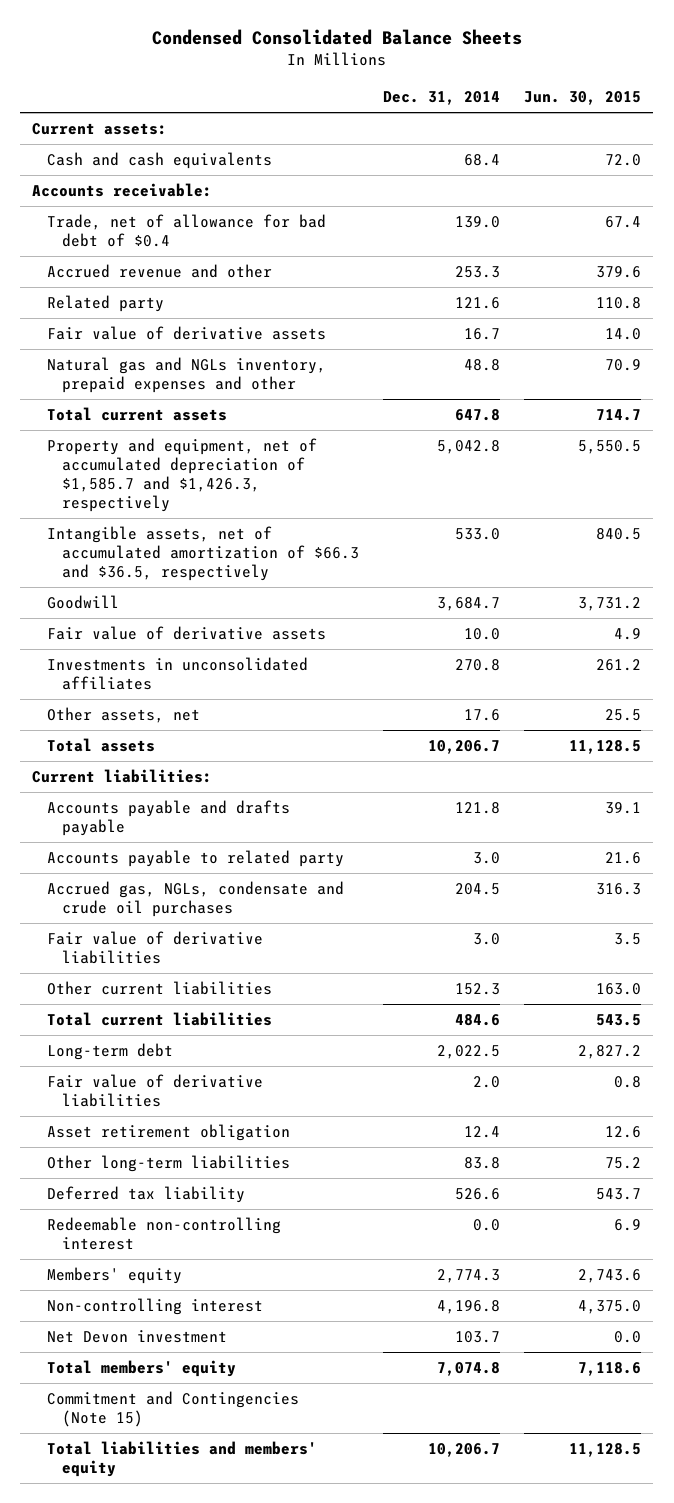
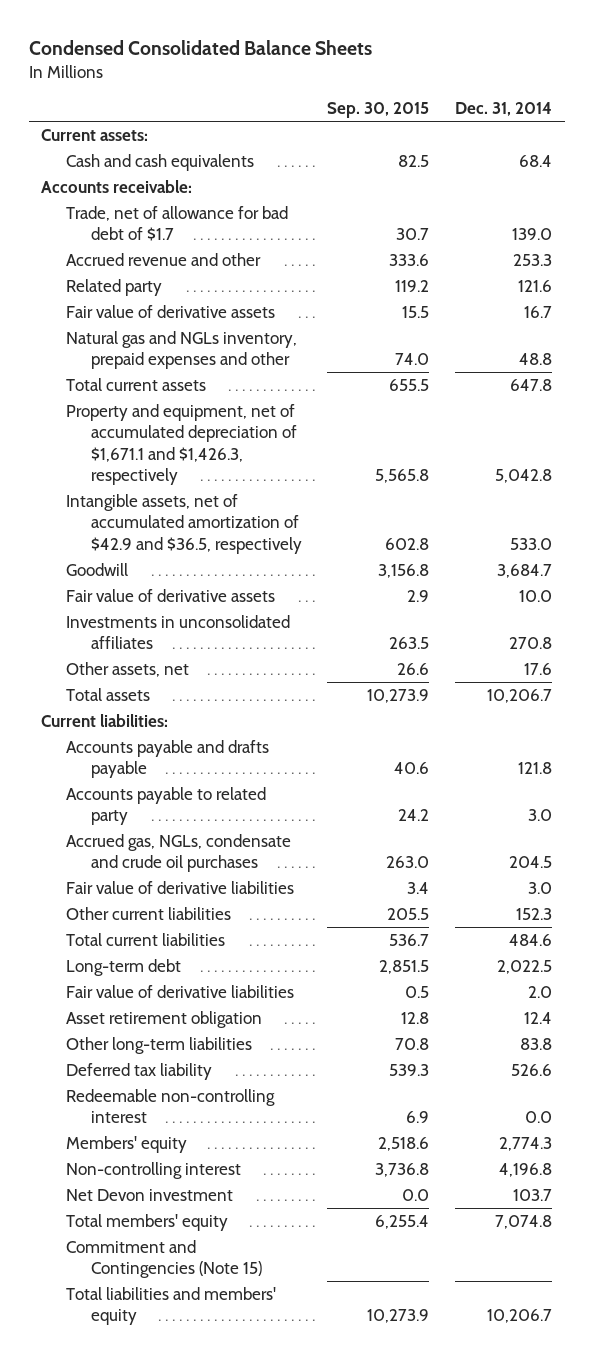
[524,90,642,105] Jun. 30, 2015 -> none
none -> [327,102,430,119] Sep. 30, 2015
[46,214,326,247] Trade, net of allowance for bad debt of $0.4 -> [66,205,289,242] Trade, net of allowance for bad debt of $1.7
[46,438,317,512] Property and equipment, net of accumulated depreciation of $1,585.7 and $1,426.3, respectively -> [66,403,297,486] Property and equipment, net of accumulated depreciation of $1,671.1 and $1,426.3, respectively
[46,526,359,581] Intangible assets, net of accumulated amortization of $66.3 and $36.5, respectively -> [66,493,302,554] Intangible assets, net of accumulated amortization of $42.9 and $36.5, respectively

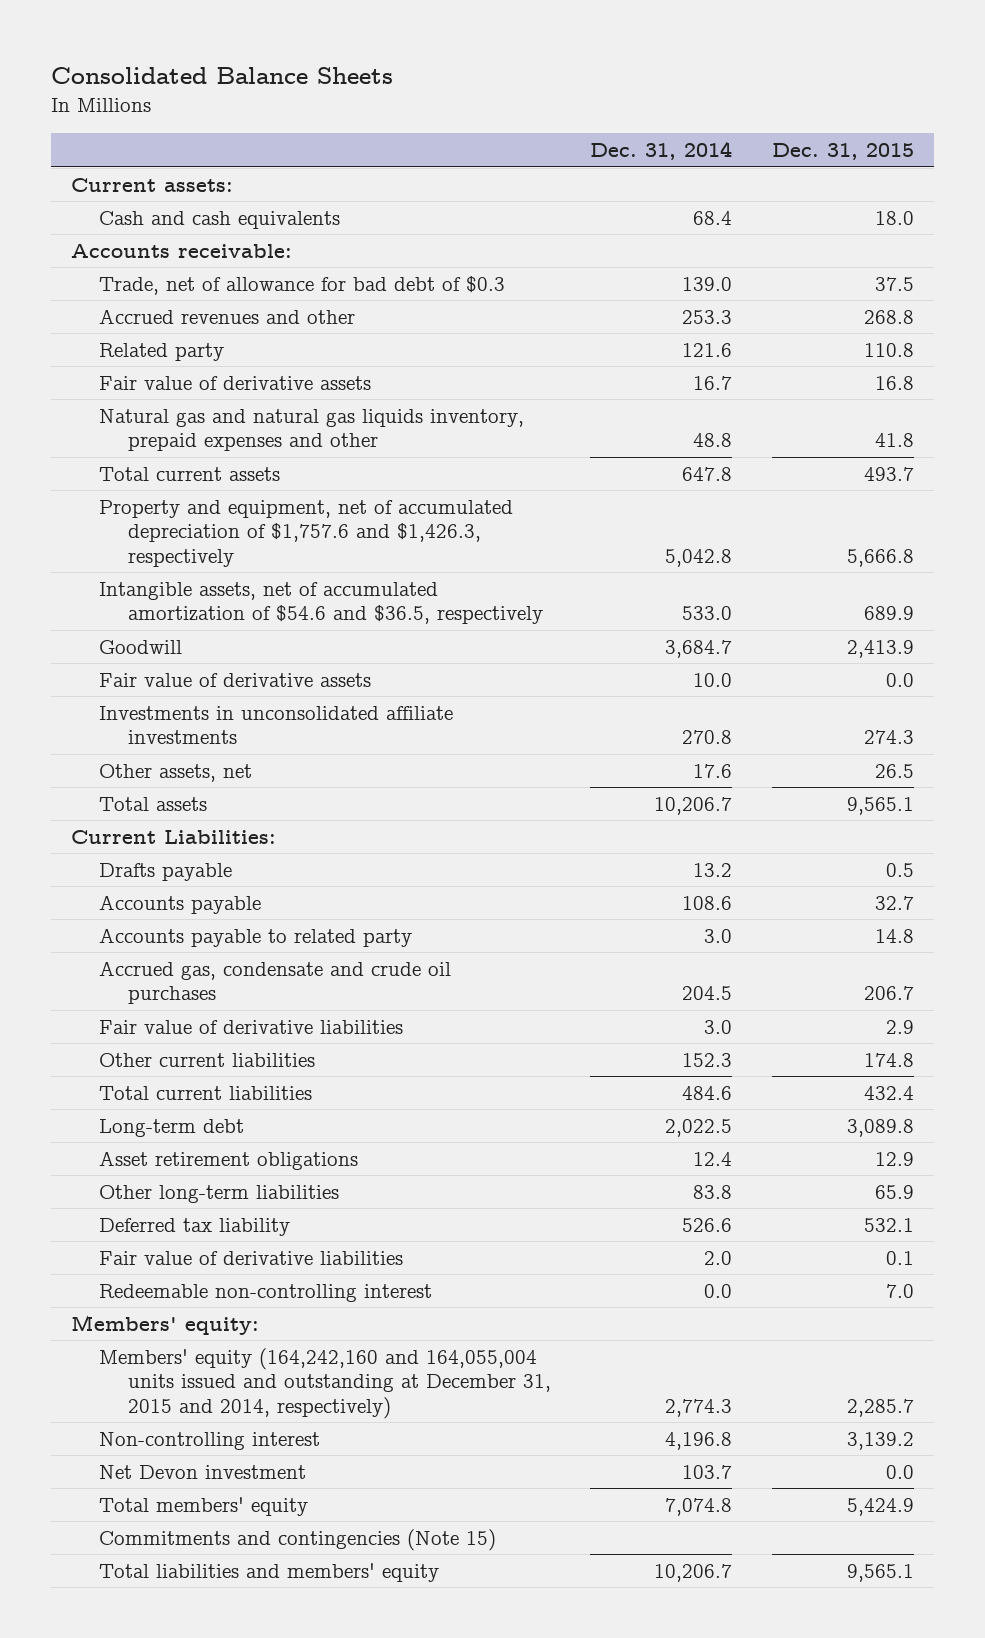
[28,40,372,56] Condensed Consolidated Balance Sheets -> [51,66,394,84] Consolidated Balance Sheets
[327,102,430,119] Sep. 30, 2015 -> none
none -> [772,143,915,161] Dec. 31, 2015
[66,205,289,242] Trade, net of allowance for bad debt of $1.7 -> [99,275,506,295] Trade, net of allowance for bad debt of $0.3
[66,252,262,266] Accrued revenue and other -> [99,308,356,324] Accrued revenues and other
[66,330,298,370] Natural gas and NGLs inventory, prepaid expenses and other -> [99,408,525,452] Natural gas and natural gas liquids inventory, prepaid expenses and other
[66,403,297,486] Property and equipment, net of accumulated depreciation of $1,671.1 and $1,426.3, respectively -> [99,499,514,567] Property and equipment, net of accumulated depreciation of $1,757.6 and $1,426.3, respectively
[66,493,302,554] Intangible assets, net of accumulated amortization of $42.9 and $36.5, respectively -> [99,581,543,625] Intangible assets, net of accumulated amortization of $54.6 and $36.5, respectively
[66,614,291,650] Investments in unconsolidated affiliates -> [99,705,454,745] Investments in unconsolidated affiliate investments
[41,713,169,727] Current liabilities: -> [71,829,277,844] Current Liabilities:
none -> [99,862,233,881] Drafts payable
[66,739,270,779] Accounts payable and drafts payable -> [99,894,262,914] Accounts payable
[517,762,552,775] 121.8 -> [682,895,733,910] 108.6
[66,833,292,873] Accrued gas, NGLs, condensate and crude oil purchases -> [99,960,452,1005] Accrued gas, condensate and crude oil purchases
[66,1010,263,1028] Asset retirement obligation -> [99,1150,359,1170] Asset retirement obligations
[66,984,295,998] Fair value of derivative liabilities -> [99,1250,404,1265] Fair value of derivative liabilities
none -> [71,1314,260,1335] Members' equity:
[66,1135,188,1153] Members' equity -> [99,1347,551,1419] Members' equity (164,242,160 and 164,055,004 units issued and outstanding at December 31, 2015 and 2014, respectively)
[66,1239,262,1279] Commitment and Contingencies (Note 15) -> [99,1528,497,1551] Commitments and contingencies (Note 15)

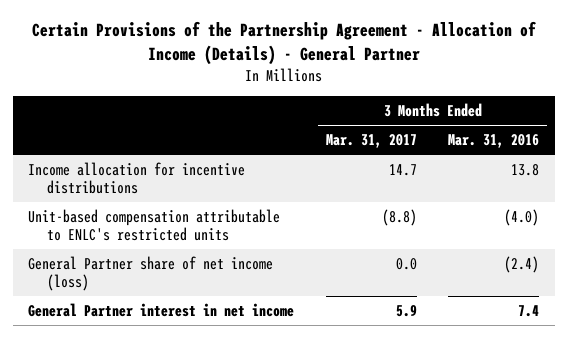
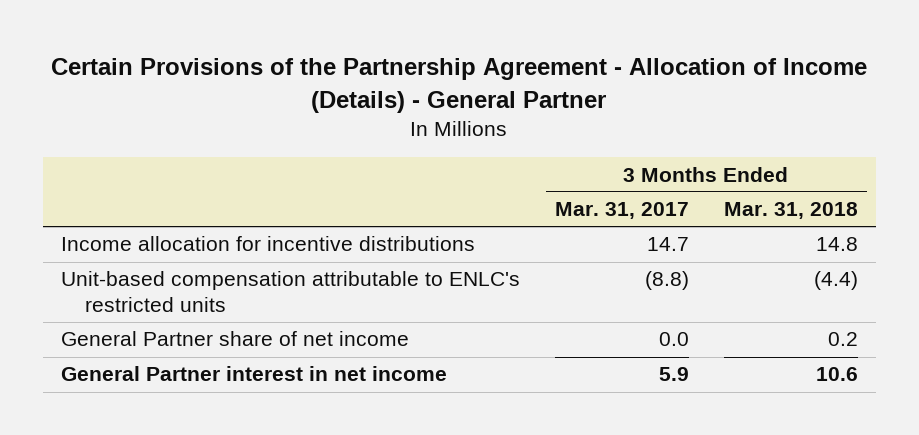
[448,134,540,149] Mar. 31, 2016 -> none
none -> [724,202,859,220] Mar. 31, 2018
[28,255,274,291] General Partner share of net income (loss) -> [60,331,409,347] General Partner share of net income

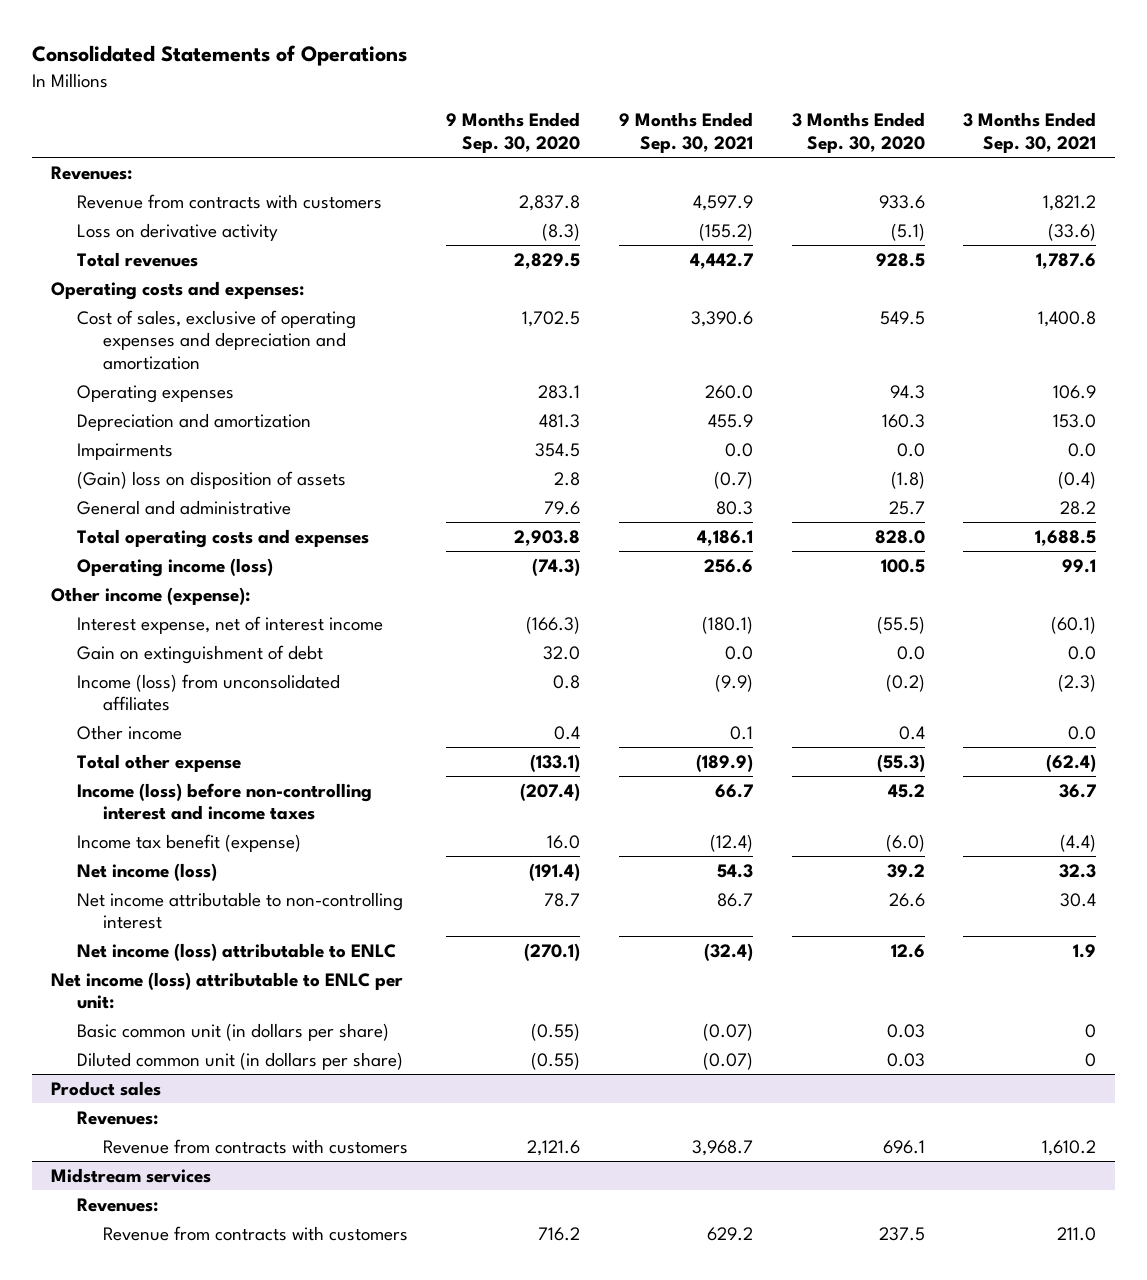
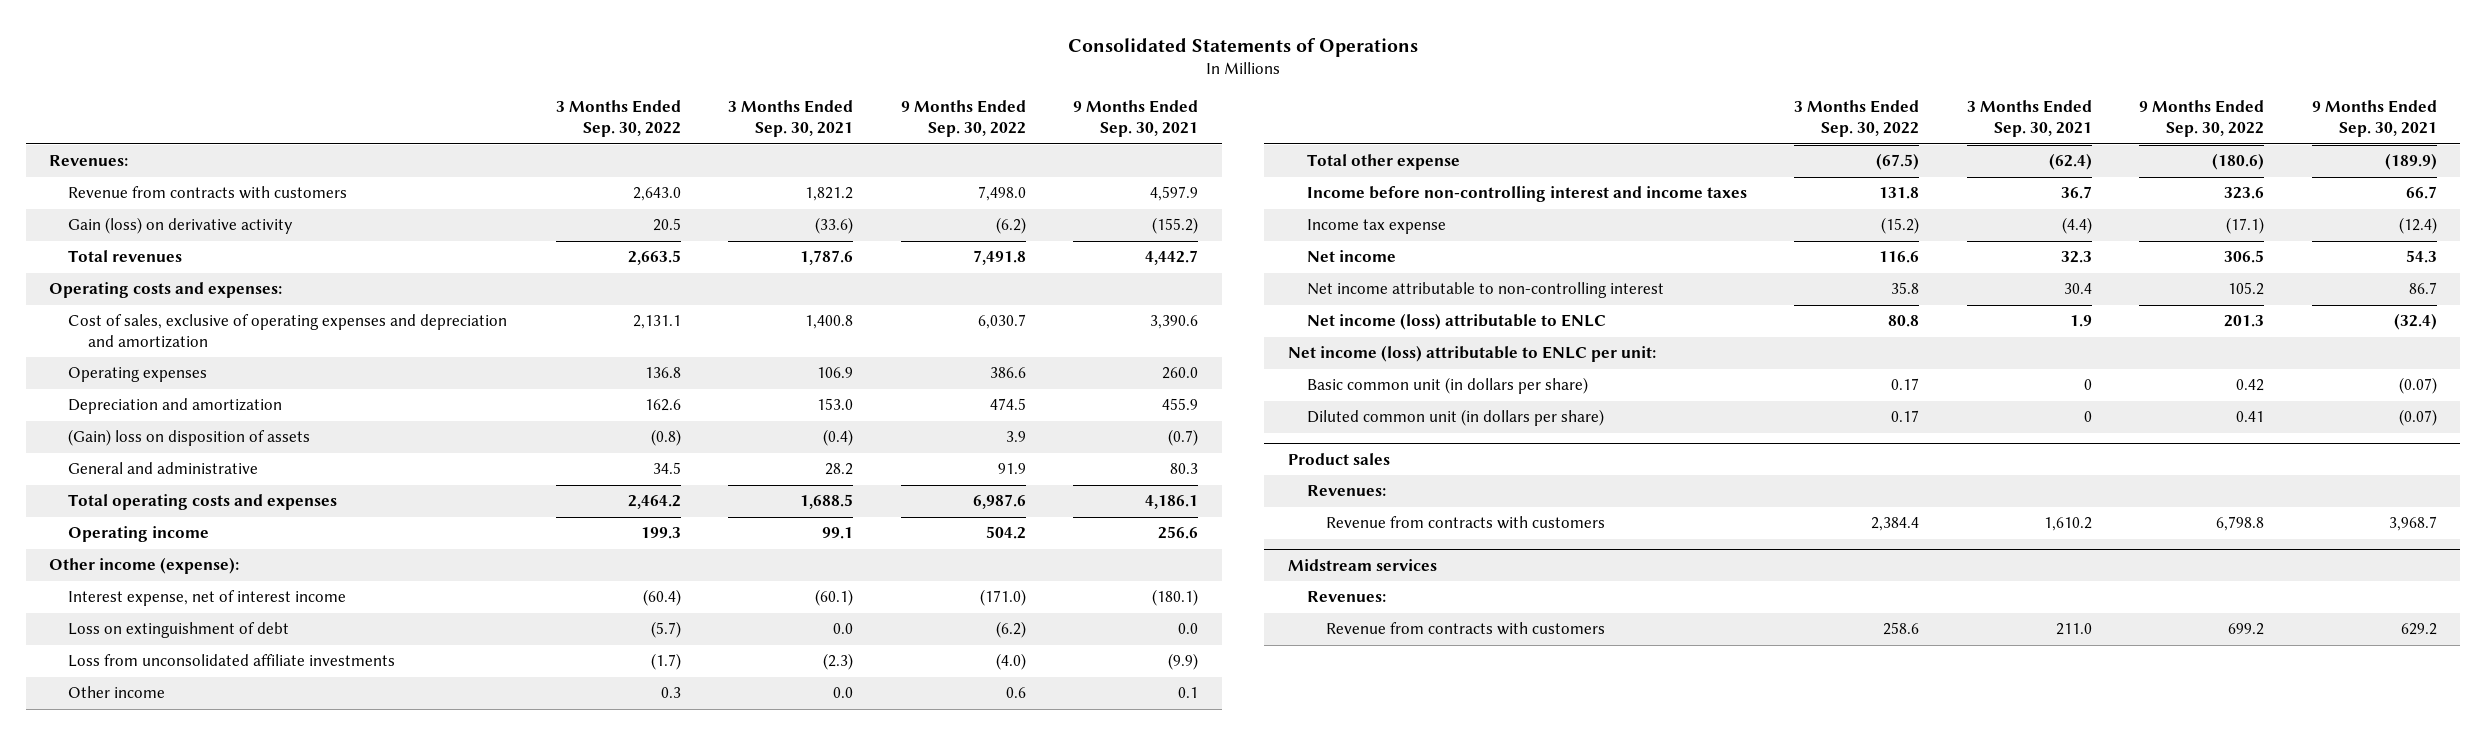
[446,112,581,154] 9 Months Ended Sep. 30, 2020 -> none
[791,112,925,154] 3 Months Ended Sep. 30, 2020 -> none
none -> [555,100,681,138] 3 Months Ended Sep. 30, 2022
none -> [900,100,1026,138] 9 Months Ended Sep. 30, 2022
[76,222,278,241] Loss on derivative activity -> [68,217,294,235] Gain (loss) on derivative activity
[76,442,173,460] Impairments -> none
[76,557,273,577] Operating income (loss) -> [68,526,210,543] Operating income
[76,644,323,664] Gain on extinguishment of debt -> [68,622,290,639] Loss on extinguishment of debt
[76,673,340,712] Income (loss) from unconsolidated affiliates -> [68,654,396,668] Loss from unconsolidated affiliate investments
[76,782,372,821] Income (loss) before non-controlling interest and income taxes -> [1306,186,1747,203] Income before non-controlling interest and income taxes
[76,833,301,852] Income tax benefit (expense) -> [1306,219,1446,235] Income tax expense
[76,862,217,881] Net income (loss) -> [1306,250,1396,263] Net income

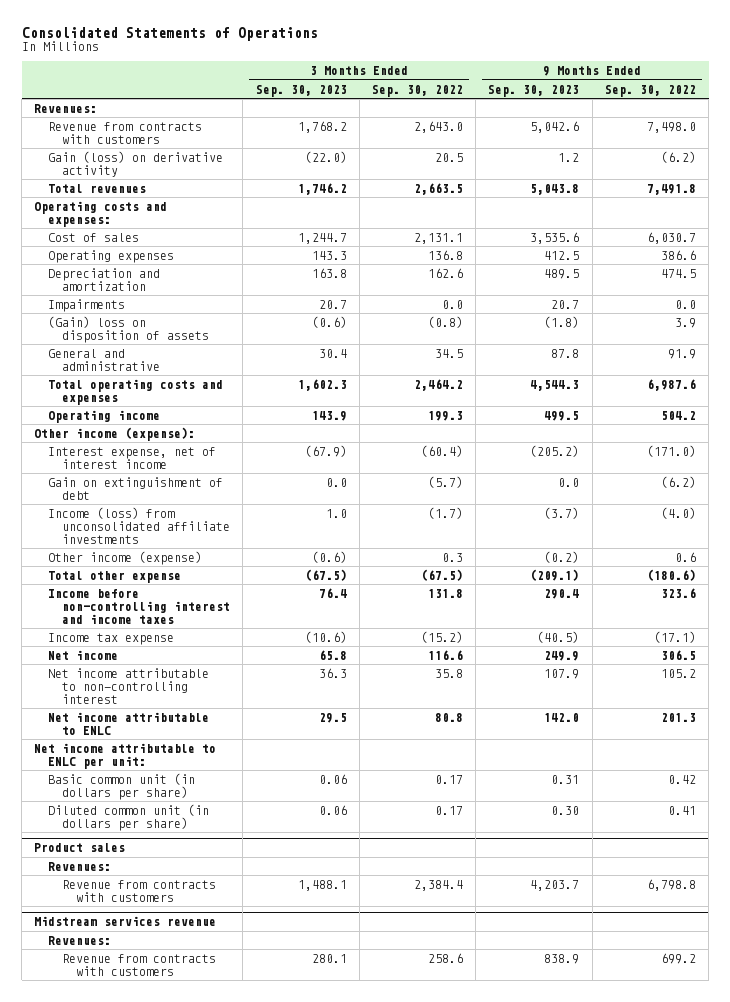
[728,100,854,138] 3 Months Ended Sep. 30, 2021 -> none
[1073,100,1199,138] 9 Months Ended Sep. 30, 2021 -> none
none -> [255,84,347,97] Sep. 30, 2023
none -> [488,84,580,97] Sep. 30, 2023
[68,314,508,349] Cost of sales, exclusive of operating expenses and depreciation and amortization -> [48,232,140,242] Cost of sales
none -> [48,298,126,312] Impairments
[68,622,290,639] Loss on extinguishment of debt -> [48,476,224,500] Gain on extinguishment of debt
[68,654,396,668] Loss from unconsolidated affiliate investments -> [48,506,231,544] Income (loss) from unconsolidated affiliate investments
[68,686,166,699] Other income -> [48,550,203,565] Other income (expense)
[1306,313,1606,331] Net income (loss) attributable to ENLC -> [48,711,210,735] Net income attributable to ENLC
[1287,345,1656,363] Net income (loss) attributable to ENLC per unit: -> [34,742,217,769] Net income attributable to ENLC per unit:
[1287,558,1437,571] Midstream services -> [34,916,217,927] Midstream services revenue

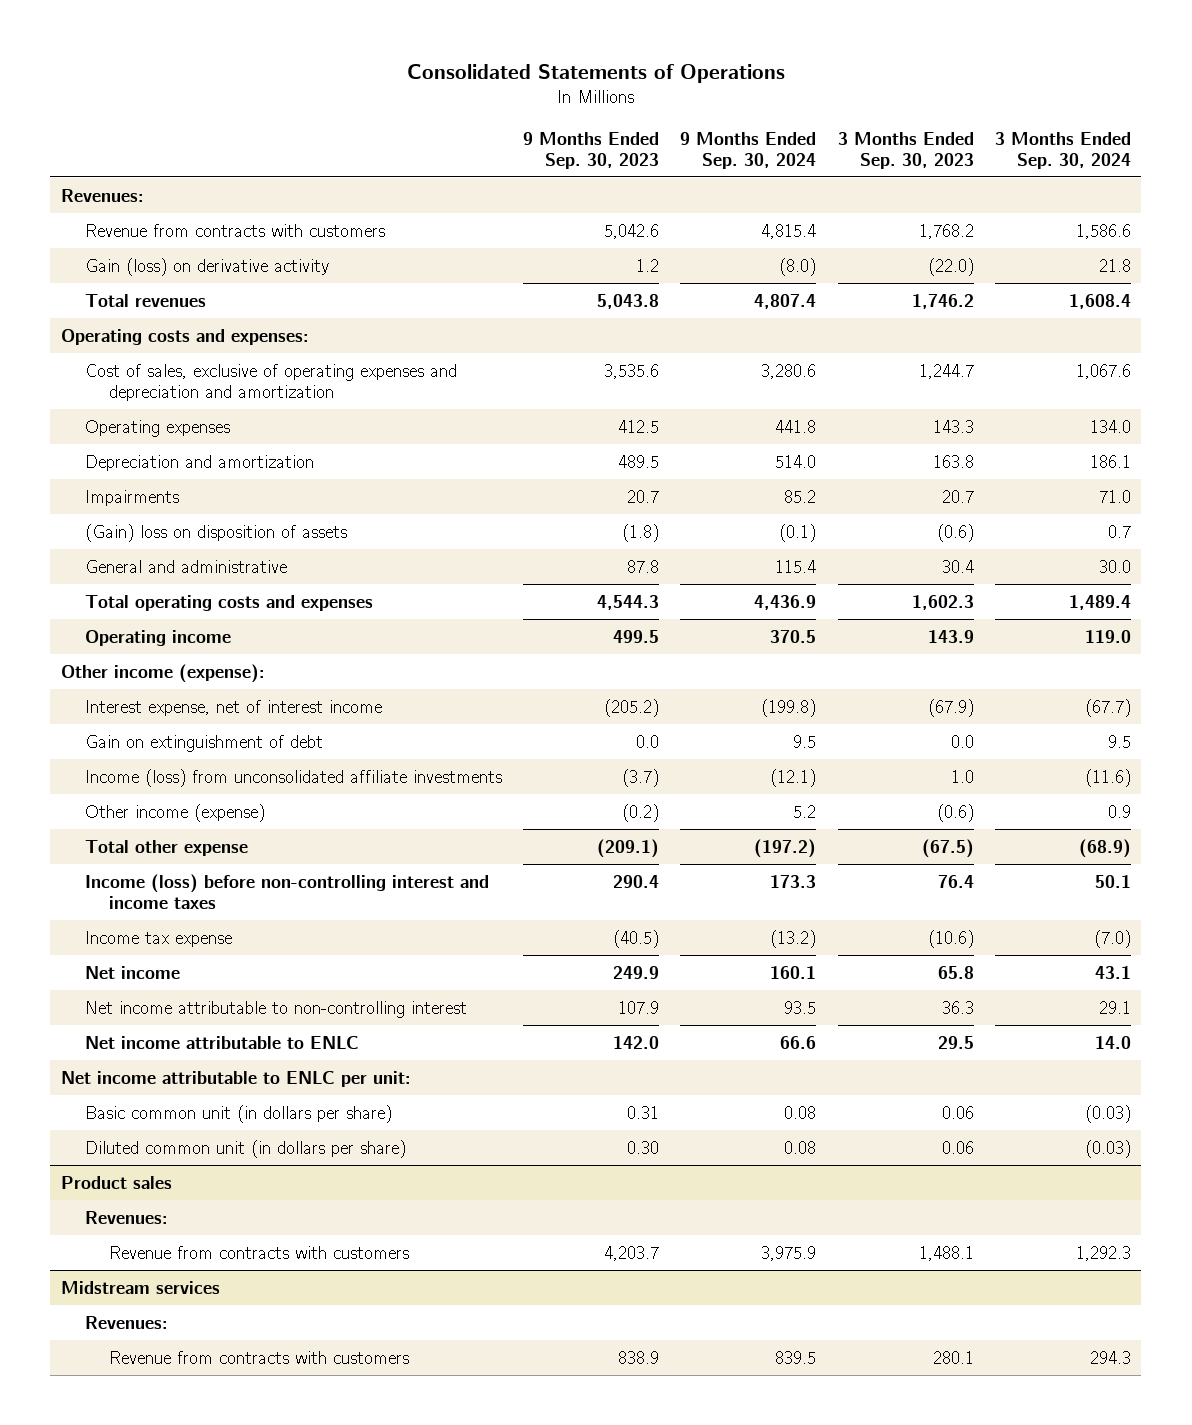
[372,84,464,97] Sep. 30, 2022 -> none
[604,84,696,97] Sep. 30, 2022 -> none
none -> [680,131,817,169] 9 Months Ended Sep. 30, 2024
none -> [994,131,1131,169] 3 Months Ended Sep. 30, 2024
[48,232,140,242] Cost of sales -> [84,363,457,401] Cost of sales, exclusive of operating expenses and depreciation and amortization
[48,588,231,624] Income before non-controlling interest and income taxes -> [84,873,489,909] Income (loss) before non-controlling interest and income taxes
[34,916,217,927] Midstream services revenue -> [60,1280,220,1294] Midstream services

